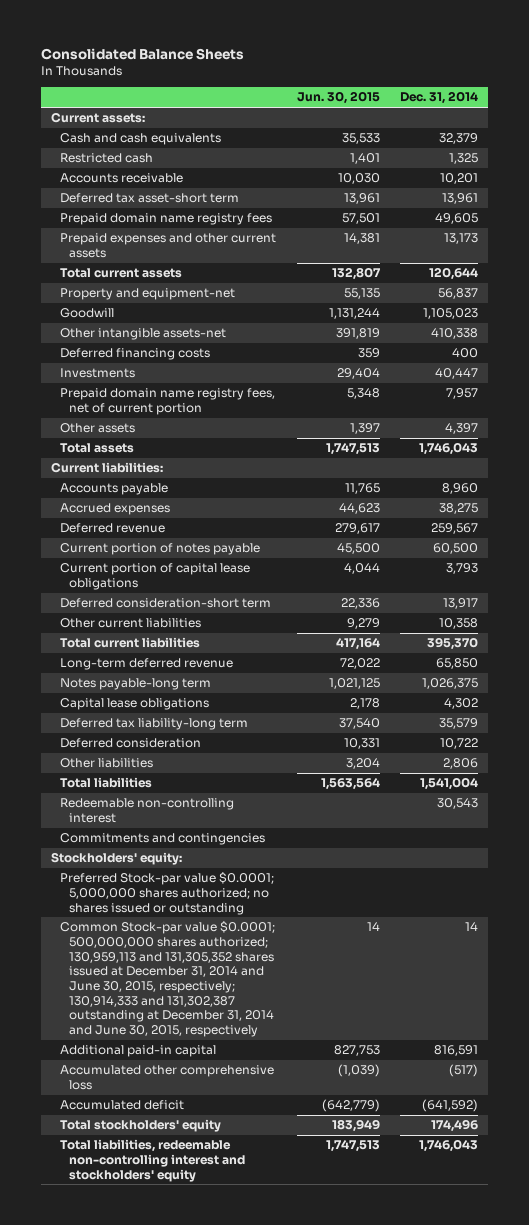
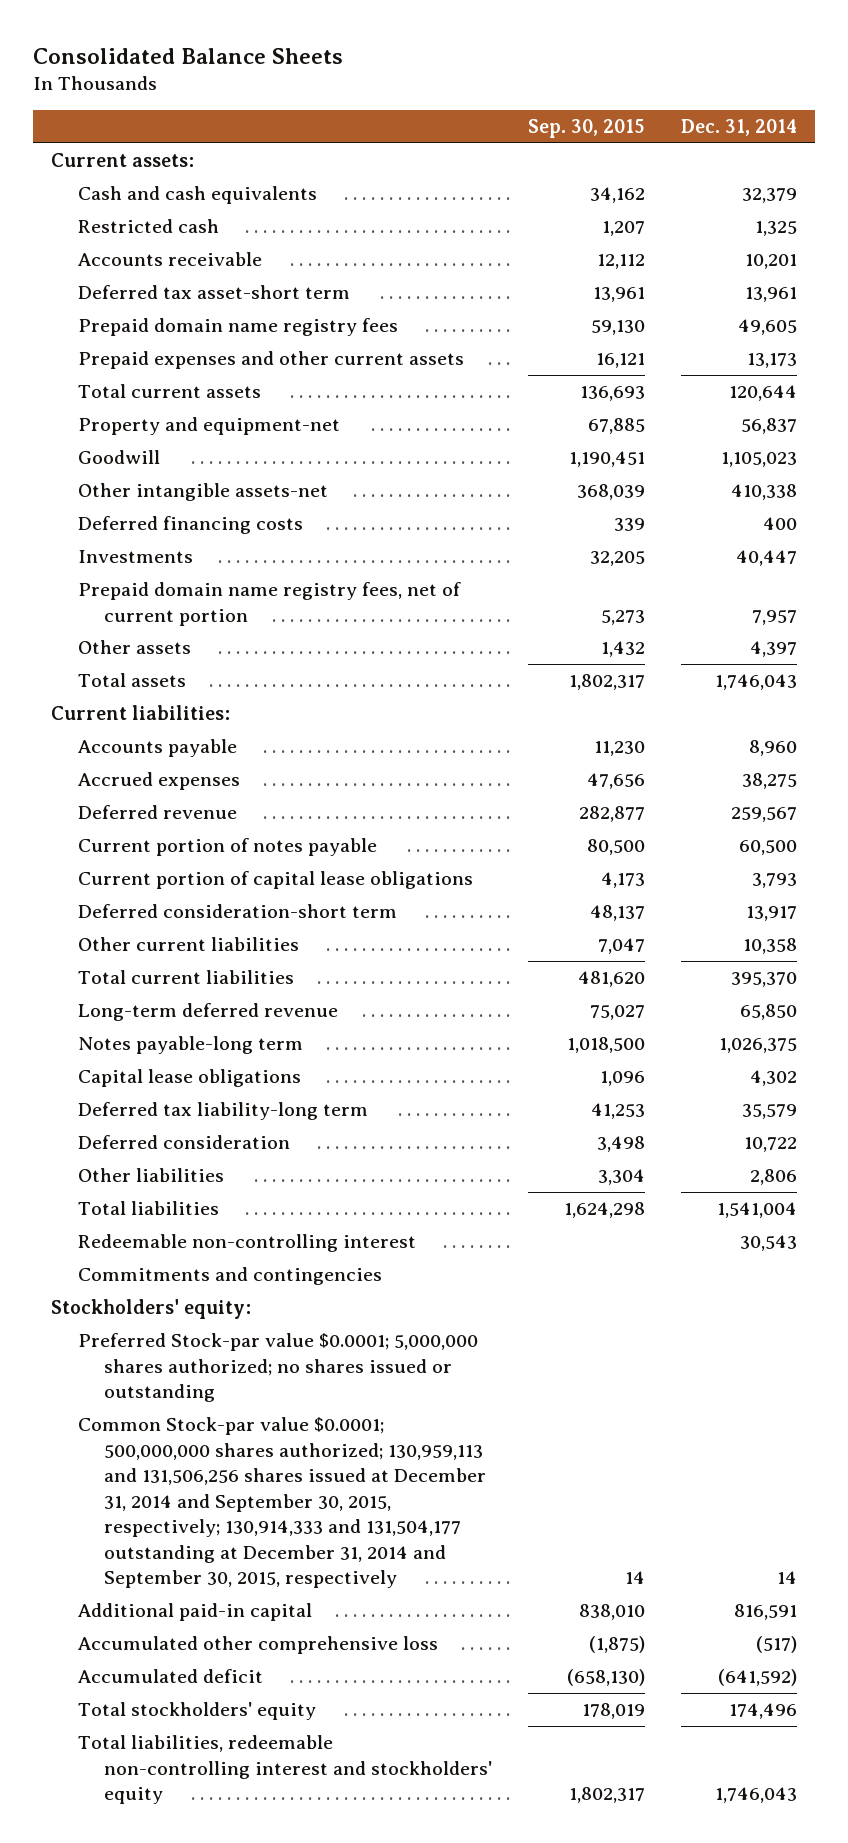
[296,91,380,105] Jun. 30, 2015 -> none
none -> [528,119,646,139] Sep. 30, 2015
[60,921,276,1037] Common Stock-par value $0.0001; 500,000,000 shares authorized; 130,959,113 and 131,305,352 shares issued at December 31, 2014 and June 30, 2015, respectively; 130,914,333 and 131,302,387 outstanding at December 31, 2014 and June 30, 2015, respectively -> [77,1417,487,1589] Common Stock-par value $0.0001; 500,000,000 shares authorized; 130,959,113 and 131,506,256 shares issued at December 31, 2014 and September 30, 2015, respectively; 130,914,333 and 131,504,177 outstanding at December 31, 2014 and September 30, 2015, respectively

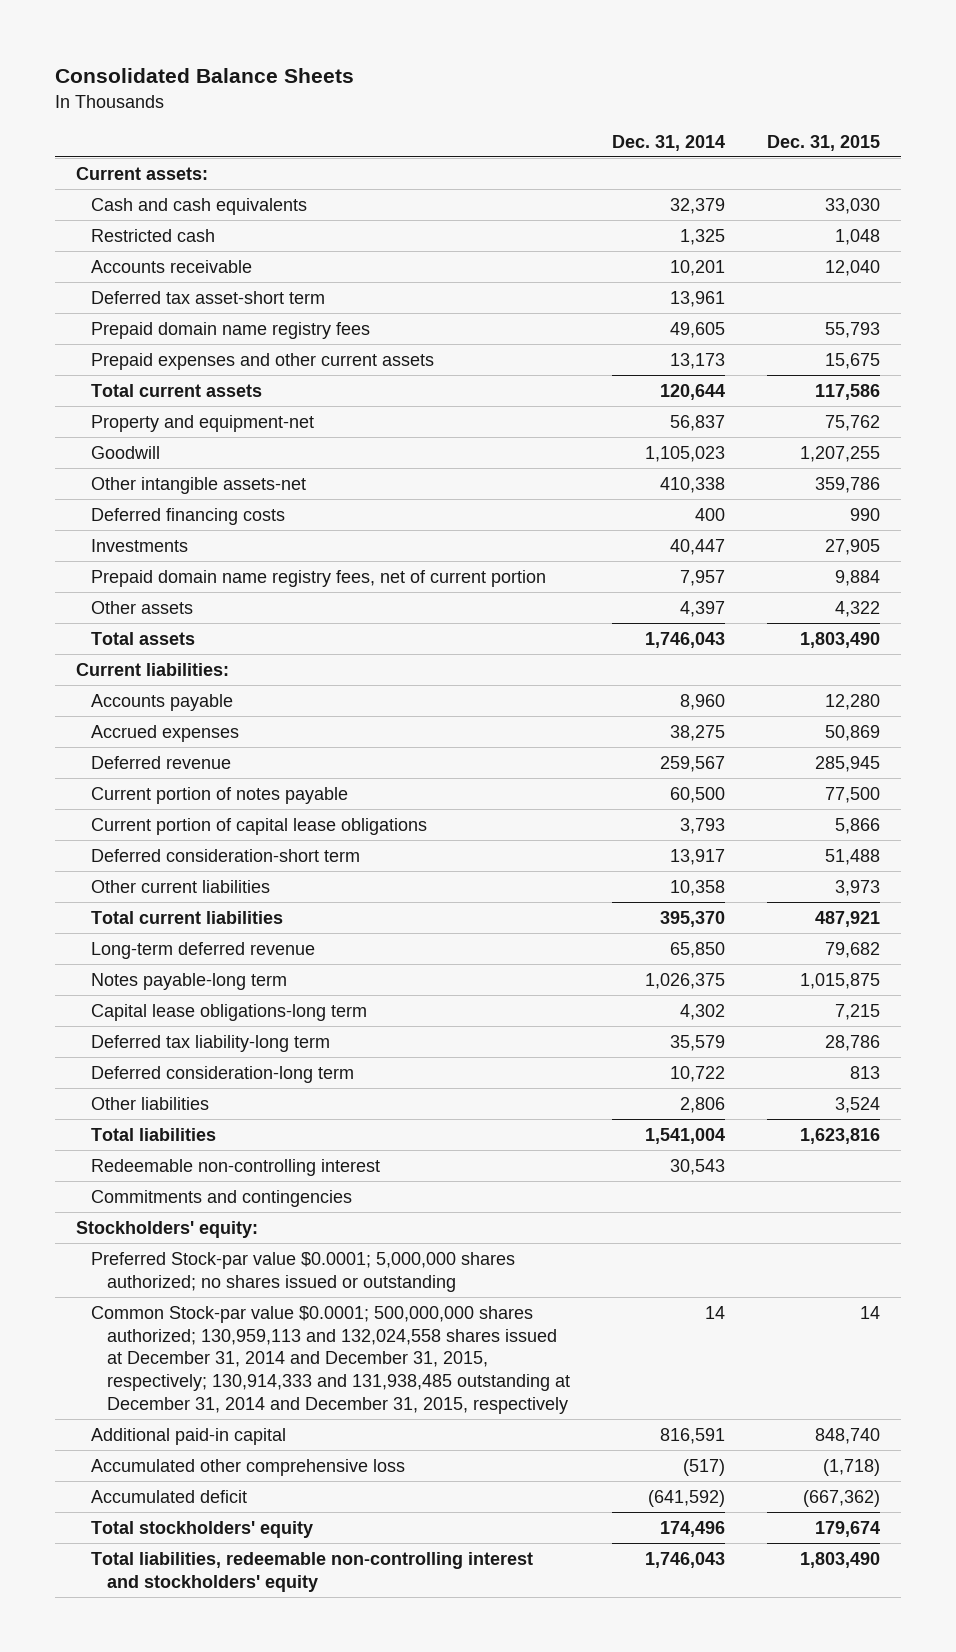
[528,119,646,139] Sep. 30, 2015 -> none
none -> [767,134,881,151] Dec. 31, 2015
[77,1069,301,1088] Capital lease obligations -> [91,1003,368,1021] Capital lease obligations-long term
[77,1135,290,1150] Deferred consideration -> [91,1065,355,1083] Deferred consideration-long term
[77,1417,487,1589] Common Stock-par value $0.0001; 500,000,000 shares authorized; 130,959,113 and 131,506,256 shares issued at December 31, 2014 and September 30, 2015, respectively; 130,914,333 and 131,504,177 outstanding at December 31, 2014 and September 30, 2015, respectively -> [91,1305,570,1414] Common Stock-par value $0.0001; 500,000,000 shares authorized; 130,959,113 and 132,024,558 shares issued at December 31, 2014 and December 31, 2015, respectively; 130,914,333 and 131,938,485 outstanding at December 31, 2014 and December 31, 2015, respectively

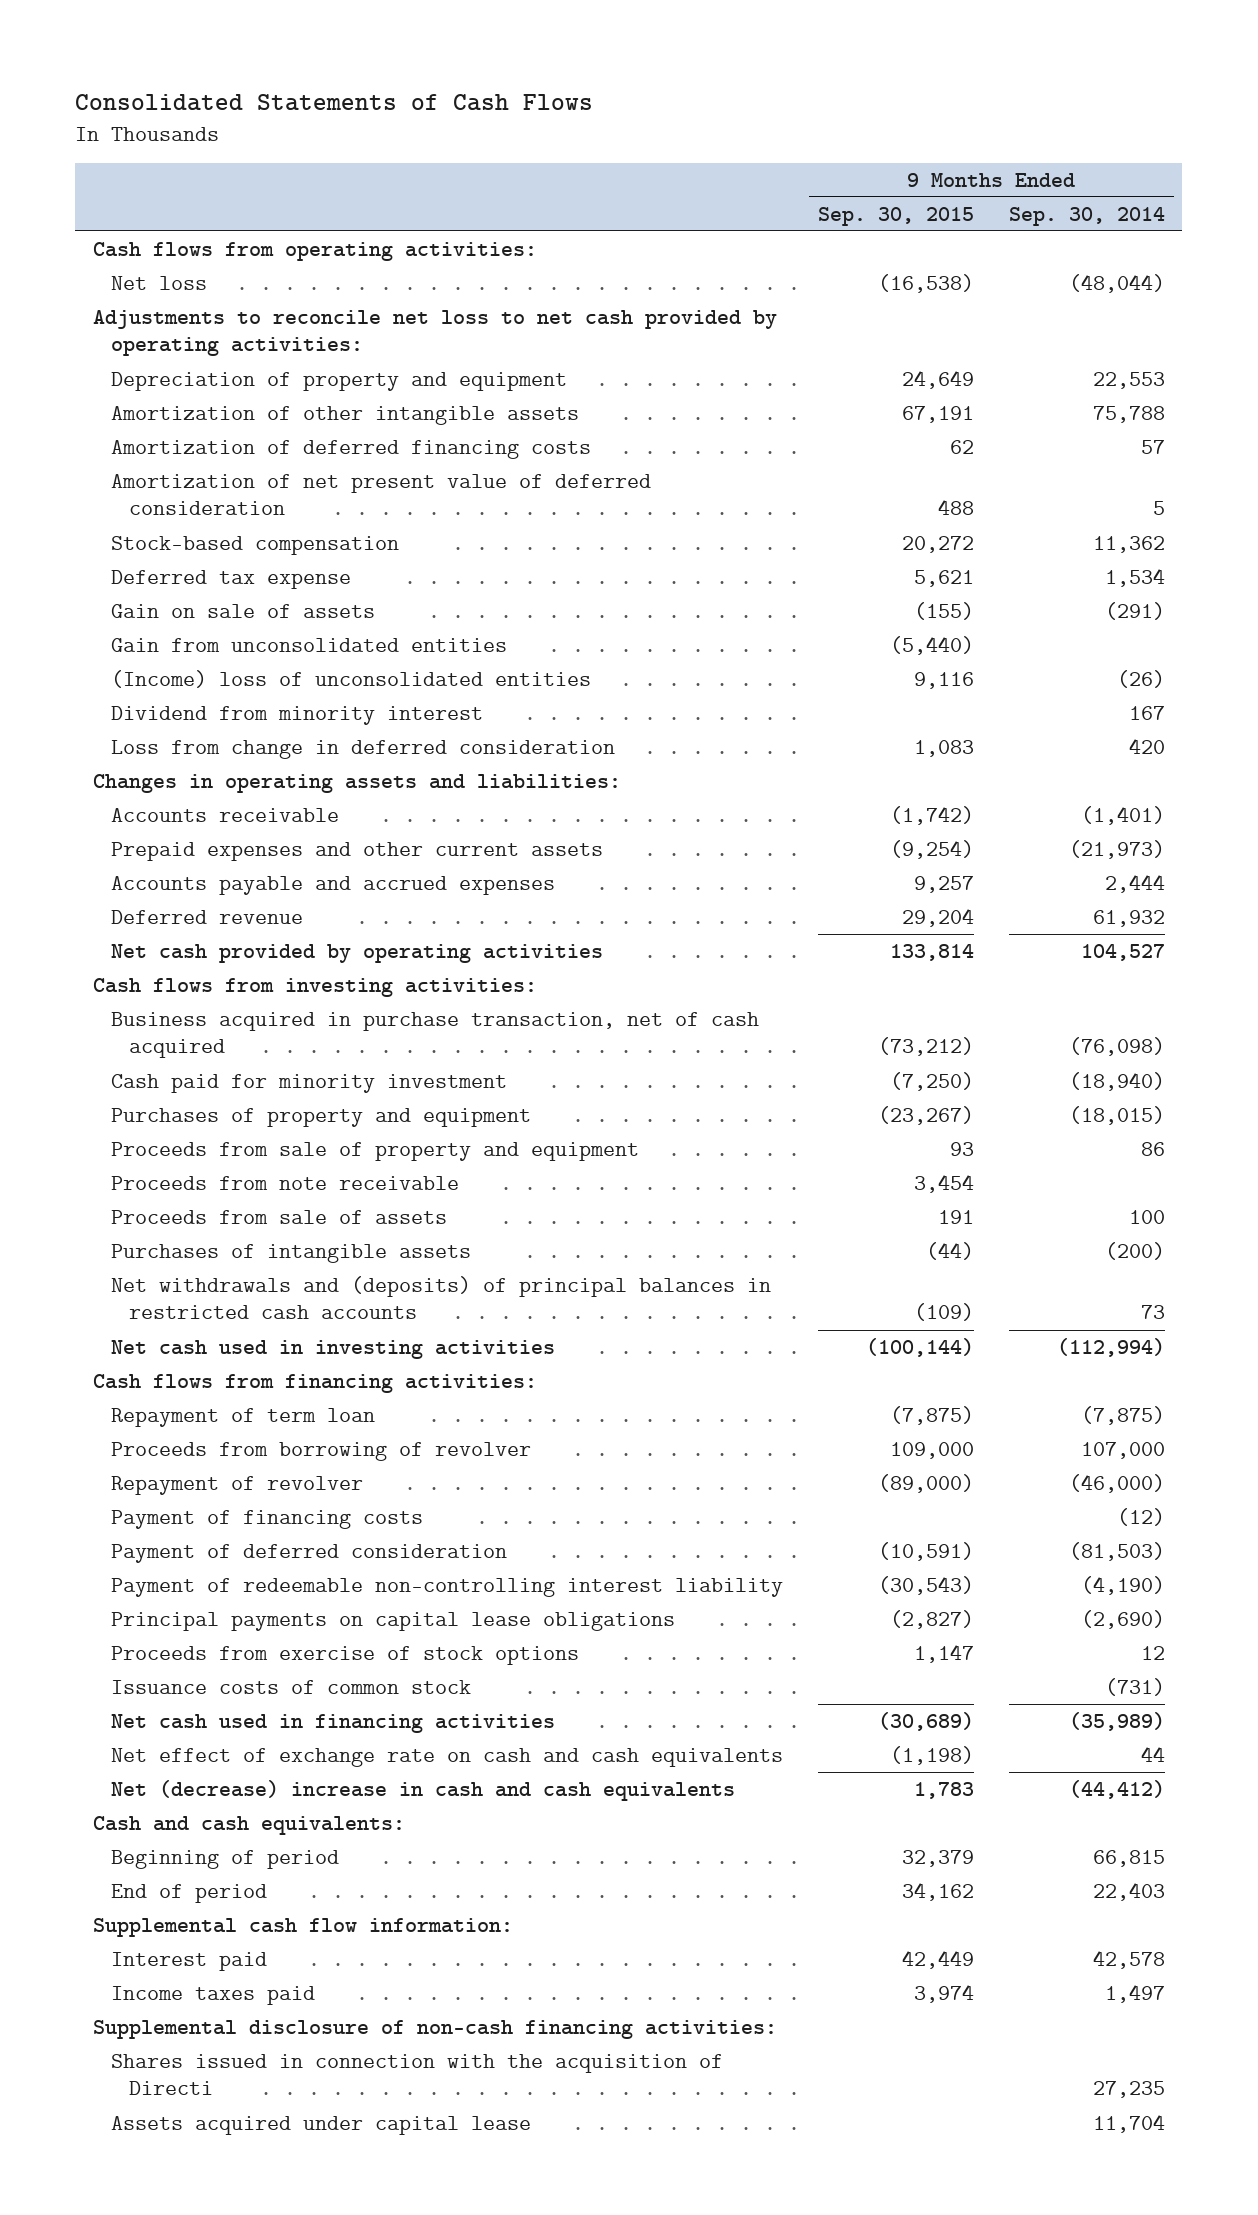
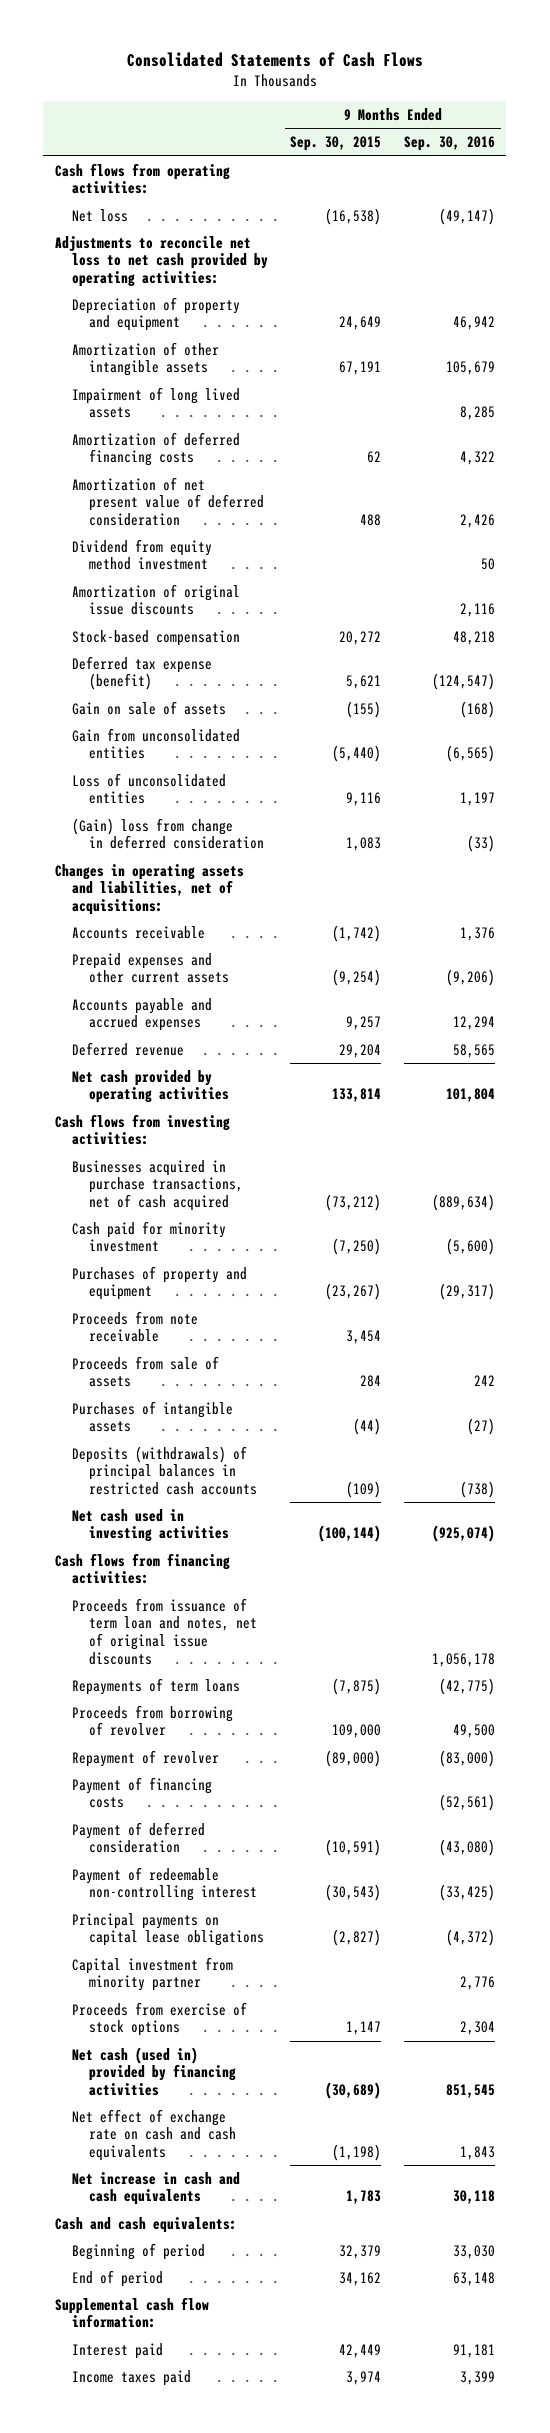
[1008,206,1165,226] Sep. 30, 2014 -> none
none -> [404,136,496,152] Sep. 30, 2016
none -> [71,386,240,419] Impairment of long lived assets
none -> [71,538,212,571] Dividend from equity method investment
none -> [71,583,240,616] Amortization of original issue discounts
[110,569,351,589] Deferred tax expense -> [71,655,212,691] Deferred tax expense (benefit)
[110,705,483,725] Dividend from minority interest -> none
[110,669,591,688] (Income) loss of unconsolidated entities -> [71,772,226,805] Loss of unconsolidated entities
[110,739,615,759] Loss from change in deferred consideration -> [71,817,264,850] (Gain) loss from change in deferred consideration
[92,773,621,793] Changes in operating assets and liabilities: -> [54,863,244,916] Changes in operating assets and liabilities, net of acquisitions:
[110,1011,759,1059] Business acquired in purchase transaction, net of cash acquired -> [71,1159,243,1212] Businesses acquired in purchase transactions, net of cash acquired
[110,1141,639,1161] Proceeds from sale of property and equipment -> none
[937,1209,974,1224] 191 -> [360,1375,382,1388] 284
[110,1275,771,1320] Net withdrawals and (deposits) of principal balances in restricted cash accounts -> [71,1445,257,1496] Deposits (withdrawals) of principal balances in restricted cash accounts
none -> [71,1597,257,1665] Proceeds from issuance of term loan and notes, net of original issue discounts
[110,1407,375,1427] Repayment of term loan -> [71,1677,240,1695] Repayments of term loans
[110,1577,783,1597] Payment of redeemable non-controlling interest liability -> [71,1866,257,1902] Payment of redeemable non-controlling interest
none -> [71,1956,233,1992] Capital investment from minority partner
[110,1679,471,1694] Issuance costs of common stock -> none
[110,1713,555,1733] Net cash used in financing activities -> [71,2046,236,2097] Net cash (used in) provided by financing activities
[110,1779,735,1801] Net (decrease) increase in cash and cash equivalents -> [71,2171,240,2206] Net increase in cash and cash equivalents
[92,2019,777,2039] Supplemental disclosure of non-cash financing activities: -> none
[110,2053,723,2096] Shares issued in connection with the acquisition of Directi -> none
[110,2115,531,2135] Assets acquired under capital lease -> none

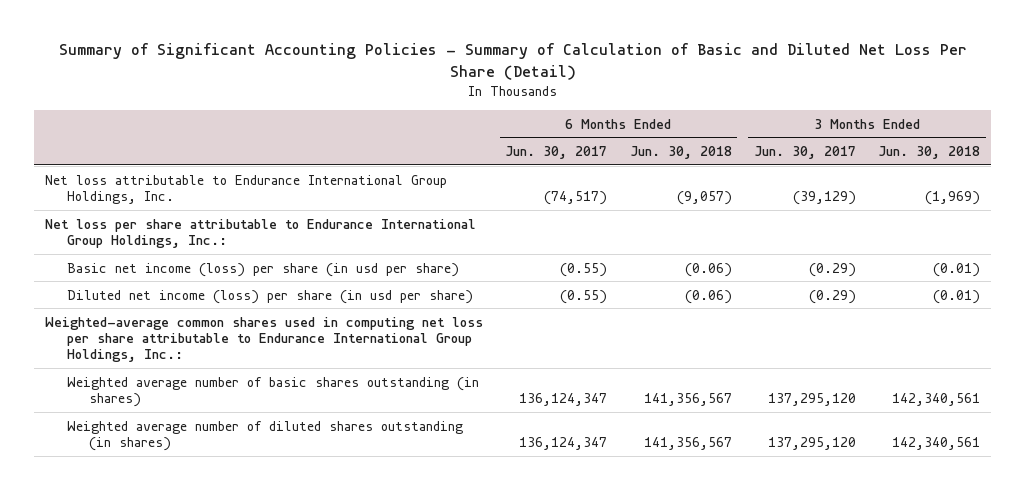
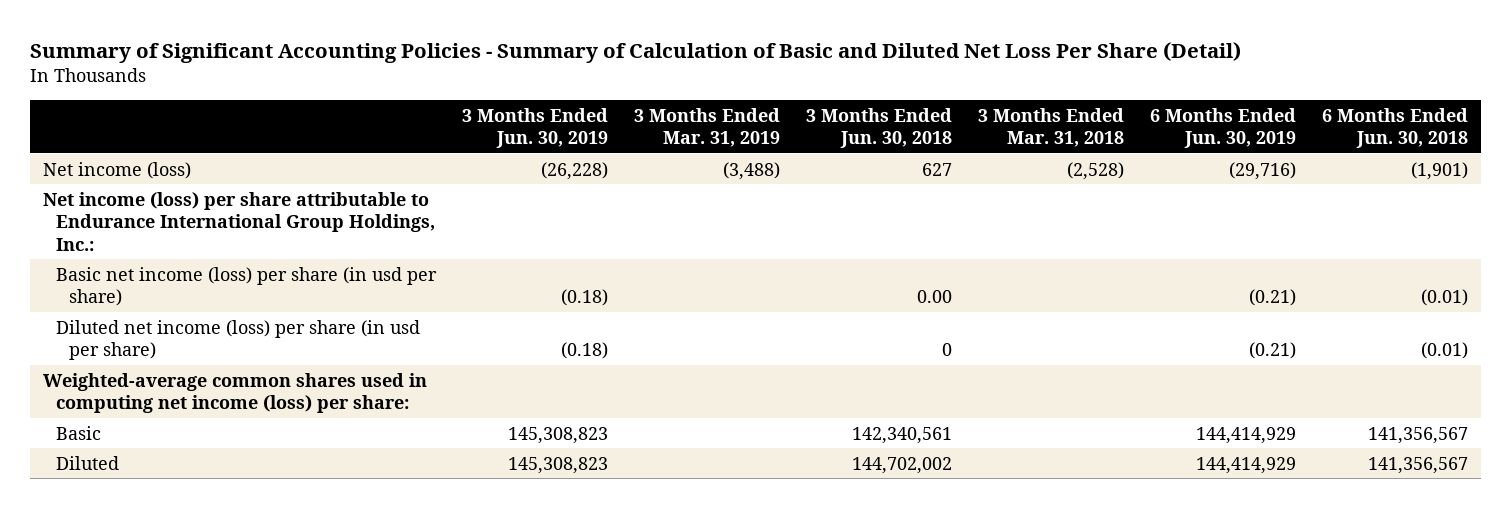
[505,146,608,160] Jun. 30, 2017 -> none
[753,146,856,160] Jun. 30, 2017 -> none
none -> [462,107,609,149] 3 Months Ended Jun. 30, 2019
none -> [634,107,781,148] 3 Months Ended Mar. 31, 2019
none -> [978,107,1125,148] 3 Months Ended Mar. 31, 2018
none -> [1150,107,1297,149] 6 Months Ended Jun. 30, 2019
[66,420,463,451] Weighted average number of diluted shares outstanding (in shares) -> none
[44,174,447,204] Net loss attributable to Endurance International Group Holdings, Inc. -> [43,161,192,179] Net income (loss)
[676,190,732,205] (9,057) -> [1411,161,1469,180] (1,901)
[925,190,981,205] (1,969) -> [922,162,953,176] 627
[44,218,476,248] Net loss per share attributable to Endurance International Group Holdings, Inc.: -> [43,191,436,251] Net income (loss) per share attributable to Endurance International Group Holdings, Inc.:
[684,262,732,277] (0.06) -> [1421,289,1469,307] (0.01)
[933,262,981,277] (0.01) -> [917,290,953,304] 0.00
[684,289,732,304] (0.06) -> [1421,342,1469,360] (0.01)
[933,289,981,304] (0.01) -> [942,343,953,357] 0
[44,316,483,363] Weighted-average common shares used in computing net loss per share attributable to Endurance International Group Holdings, Inc.: -> [43,372,428,414] Weighted-average common shares used in computing net income (loss) per share:
[66,376,479,407] Weighted average number of basic shares outstanding (in shares) -> [56,425,102,440] Basic
none -> [56,455,120,470] Diluted

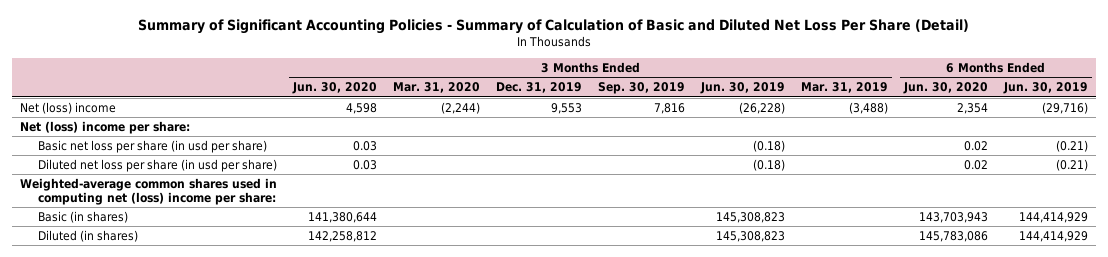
[806,107,953,149] 3 Months Ended Jun. 30, 2018 -> none
[978,107,1125,148] 3 Months Ended Mar. 31, 2018 -> none
[1322,107,1469,149] 6 Months Ended Jun. 30, 2018 -> none
none -> [292,82,378,95] Jun. 30, 2020
none -> [393,82,481,94] Mar. 31, 2020
none -> [496,82,583,94] Dec. 31, 2019
none -> [598,82,686,95] Sep. 30, 2019
none -> [903,82,989,95] Jun. 30, 2020
[43,161,192,179] Net income (loss) -> [20,101,117,114] Net (loss) income
[43,191,436,251] Net income (loss) per share attributable to Endurance International Group Holdings, Inc.: -> [20,120,191,134] Net (loss) income per share:
[56,266,438,307] Basic net income (loss) per share (in usd per share) -> [37,139,267,153] Basic net loss per share (in usd per share)
[56,319,421,361] Diluted net income (loss) per share (in usd per share) -> [37,158,277,172] Diluted net loss per share (in usd per share)
[43,372,428,414] Weighted-average common shares used in computing net income (loss) per share: -> [20,177,278,205] Weighted-average common shares used in computing net (loss) income per share:
[56,425,102,440] Basic -> [37,210,128,223] Basic (in shares)
[56,455,120,470] Diluted -> [37,229,138,242] Diluted (in shares)

